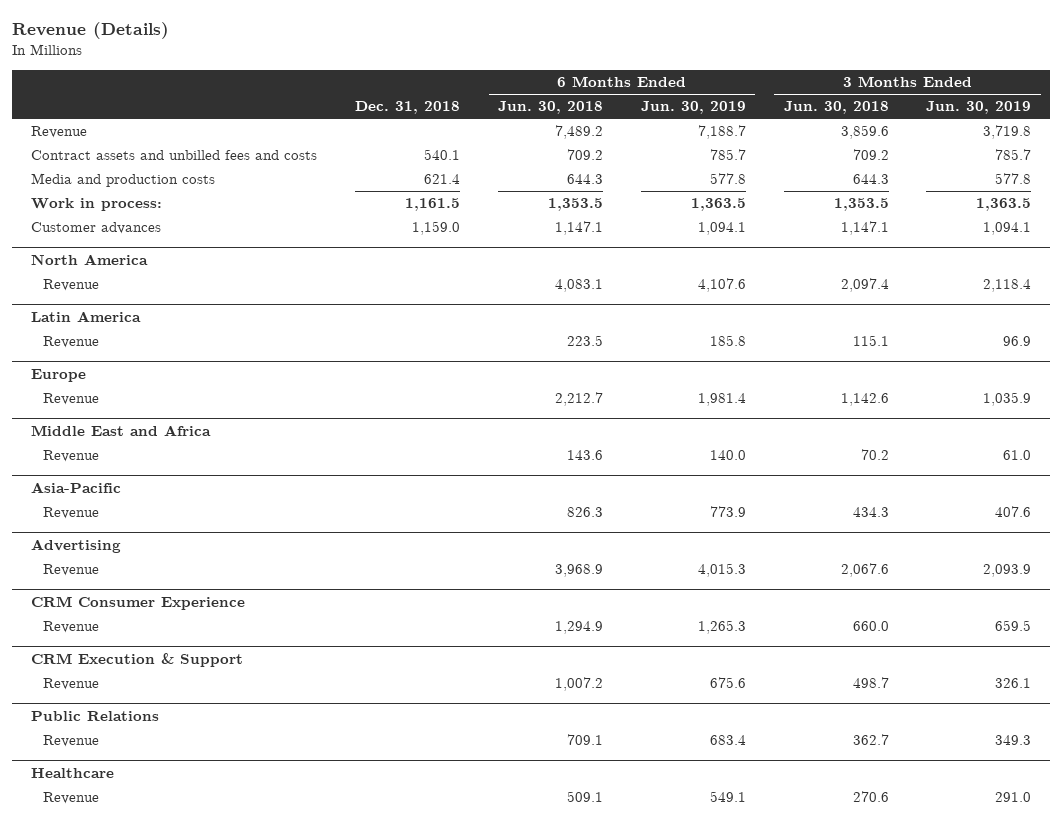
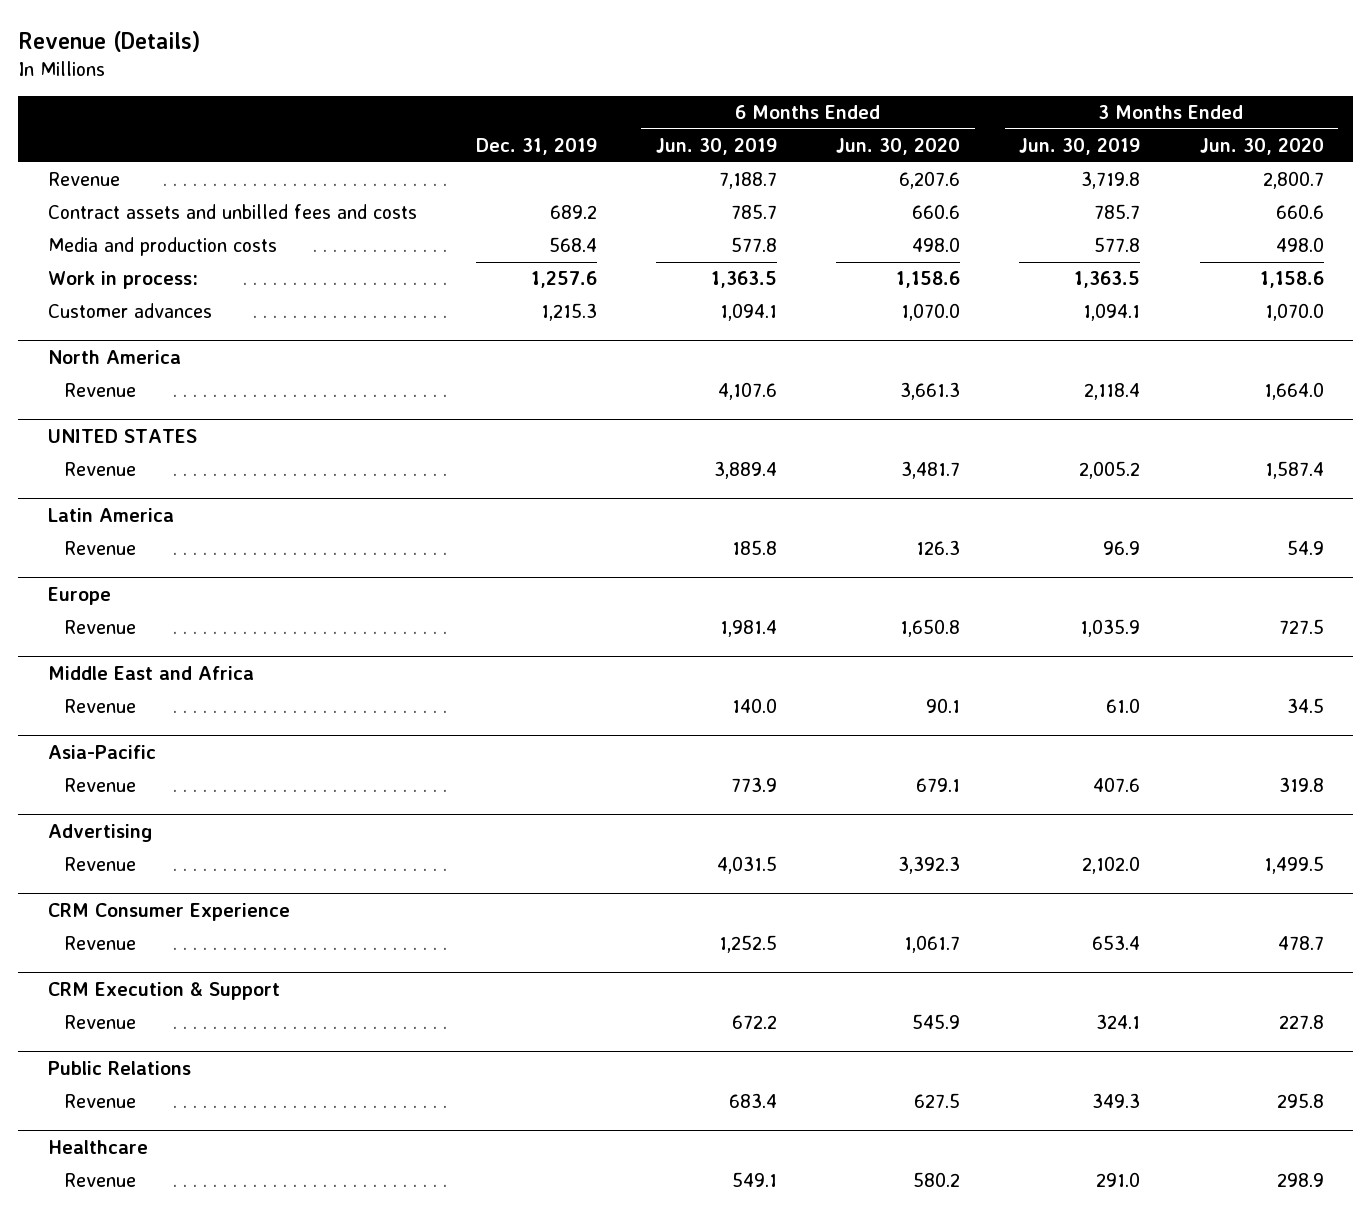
[355,101,461,115] Dec. 31, 2018 -> none
[498,101,604,115] Jun. 30, 2018 -> none
[783,101,889,115] Jun. 30, 2018 -> none
none -> [476,137,598,155] Dec. 31, 2019
none -> [836,137,961,155] Jun. 30, 2020
none -> [1199,137,1324,155] Jun. 30, 2020
none -> [48,428,198,443] UNITED STATES
none -> [64,462,137,477] Revenue
[697,563,746,578] 4,015.3 -> [717,856,778,875] 4,031.5
[983,564,1032,578] 2,093.9 -> [1082,856,1141,875] 2,102.0
[697,620,746,635] 1,265.3 -> [719,935,778,954] 1,252.5
[995,620,1032,632] 659.5 -> [1092,935,1141,951] 653.4
[709,677,746,689] 675.6 -> [732,1015,778,1030] 672.2
[995,678,1032,689] 326.1 -> [1096,1014,1141,1030] 324.1

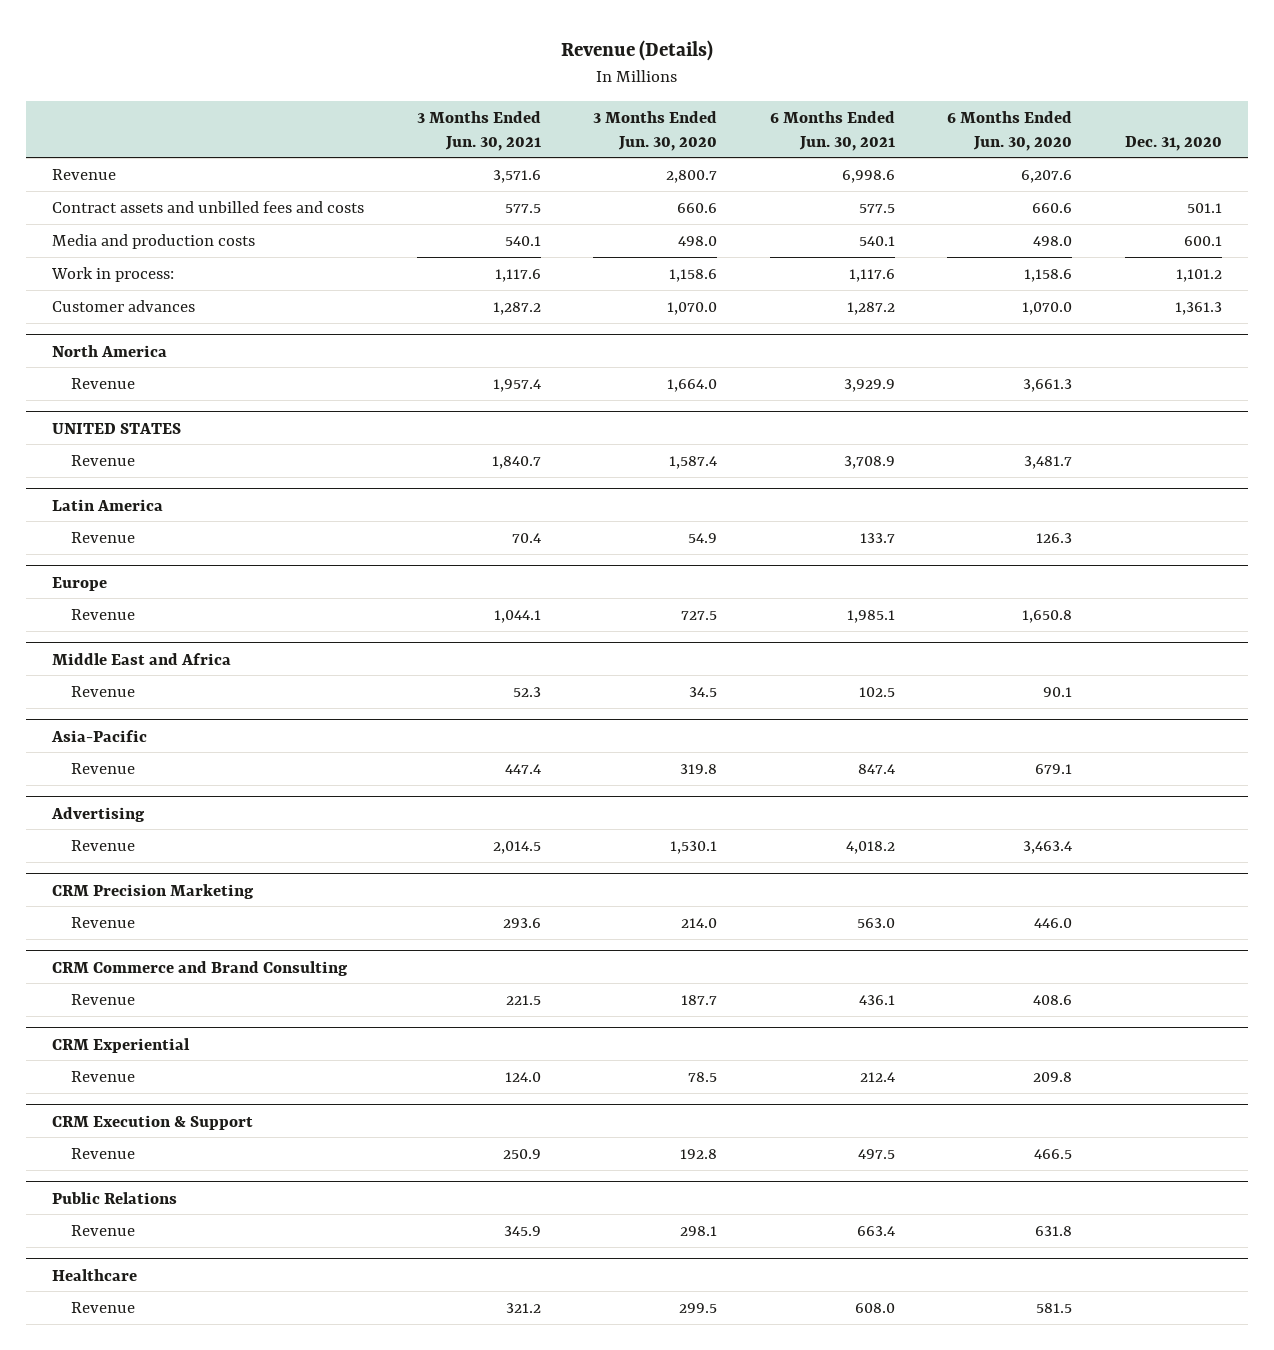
[476,137,598,155] Dec. 31, 2019 -> none
[656,137,778,155] Jun. 30, 2019 -> none
[1019,137,1141,155] Jun. 30, 2019 -> none
none -> [416,110,541,151] 3 Months Ended Jun. 30, 2021
none -> [769,110,895,151] 6 Months Ended Jun. 30, 2021
none -> [1124,135,1222,151] Dec. 31, 2020
[48,902,291,921] CRM Consumer Experience -> none
[898,856,961,875] 3,392.3 -> [1023,840,1073,854] 3,463.4
[1263,856,1324,875] 1,499.5 -> [670,840,718,854] 1,530.1
none -> [52,883,255,899] CRM Precision Marketing
[904,935,961,954] 1,061.7 -> [1034,917,1073,928] 446.0
[1277,936,1324,951] 478.7 -> [681,917,718,928] 214.0
none -> [52,960,349,976] CRM Commerce and Brand Consulting
none -> [70,993,135,1005] Revenue
none -> [52,1037,191,1053] CRM Experiential
none -> [70,1070,135,1082] Revenue
[912,1014,961,1030] 545.9 -> [1034,1148,1073,1159] 466.5
[1278,1015,1324,1030] 227.8 -> [680,1148,718,1159] 192.8
[914,1093,961,1109] 627.5 -> [1035,1225,1073,1236] 631.8
[1276,1093,1324,1109] 295.8 -> [680,1225,718,1236] 298.1
[913,1172,961,1188] 580.2 -> [1036,1302,1073,1313] 581.5
[1276,1173,1324,1188] 298.9 -> [679,1302,718,1313] 299.5

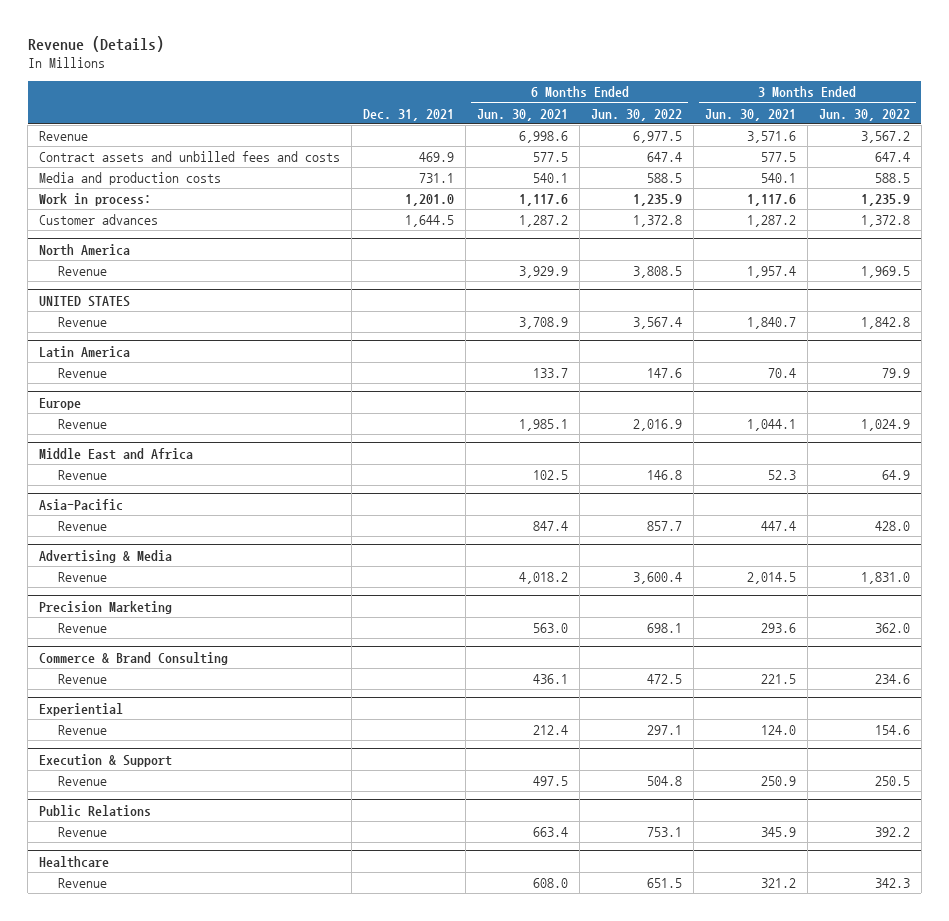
[593,110,718,151] 3 Months Ended Jun. 30, 2020 -> none
[947,110,1073,151] 6 Months Ended Jun. 30, 2020 -> none
[1124,135,1222,151] Dec. 31, 2020 -> none
none -> [363,108,455,121] Dec. 31, 2021
none -> [591,108,683,121] Jun. 30, 2022
none -> [818,108,910,121] Jun. 30, 2022
[51,806,146,822] Advertising -> [39,549,173,563] Advertising & Media
[52,883,255,899] CRM Precision Marketing -> [39,600,173,614] Precision Marketing
[52,960,349,976] CRM Commerce and Brand Consulting -> [39,651,229,665] Commerce & Brand Consulting
[52,1037,191,1053] CRM Experiential -> [39,702,124,716] Experiential
[52,1114,254,1130] CRM Execution & Support -> [39,753,173,767] Execution & Support

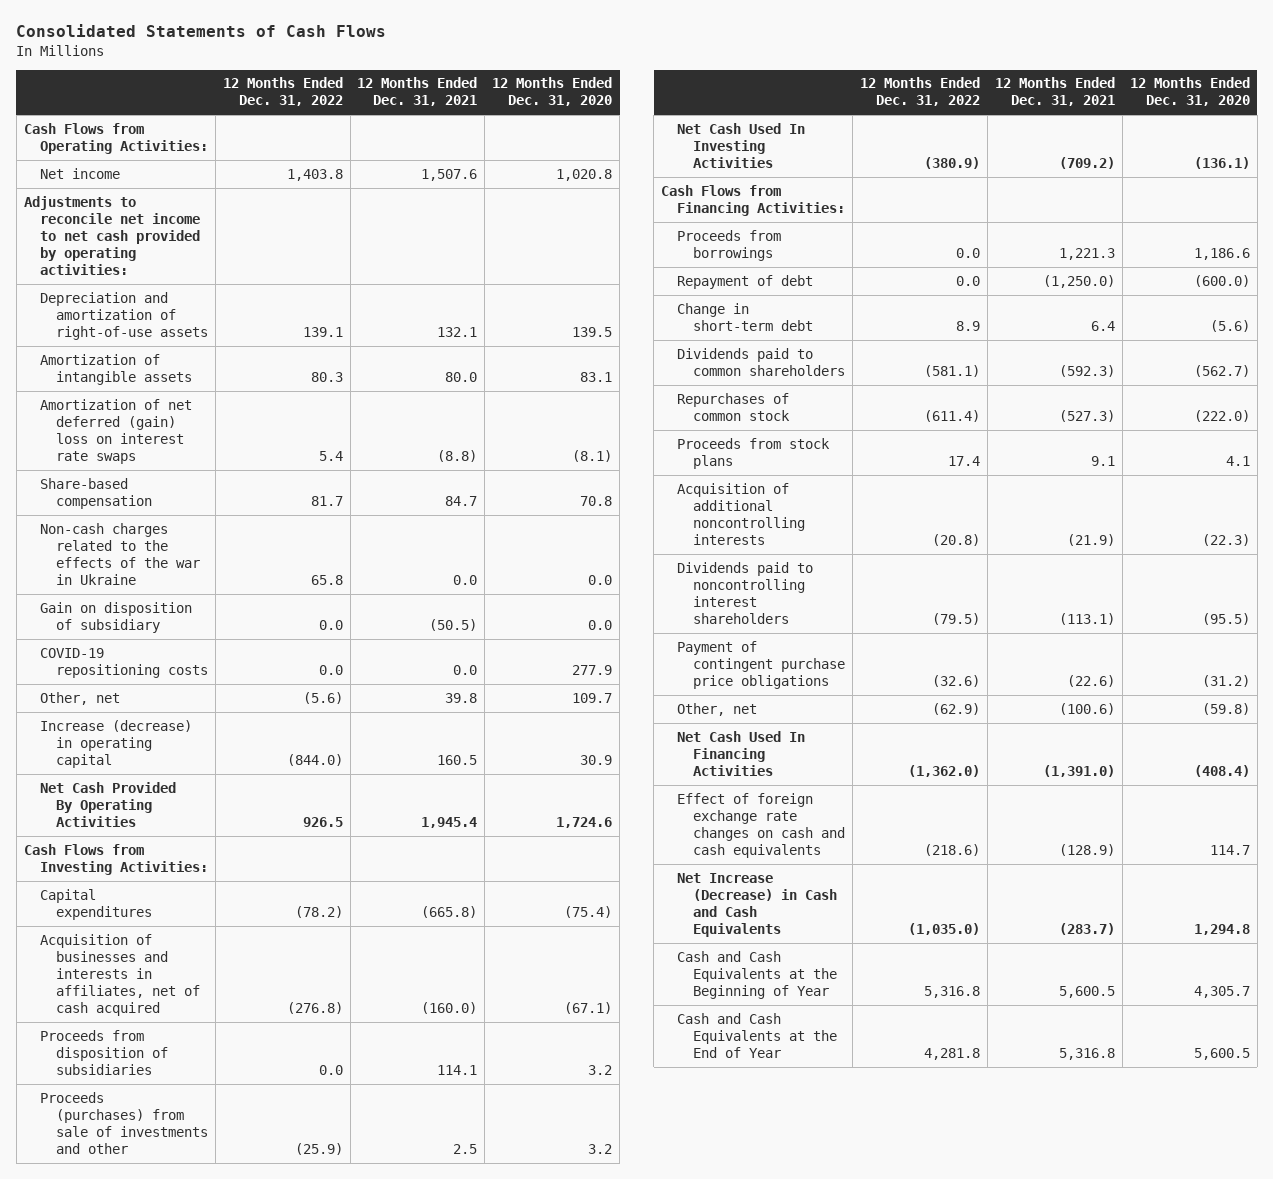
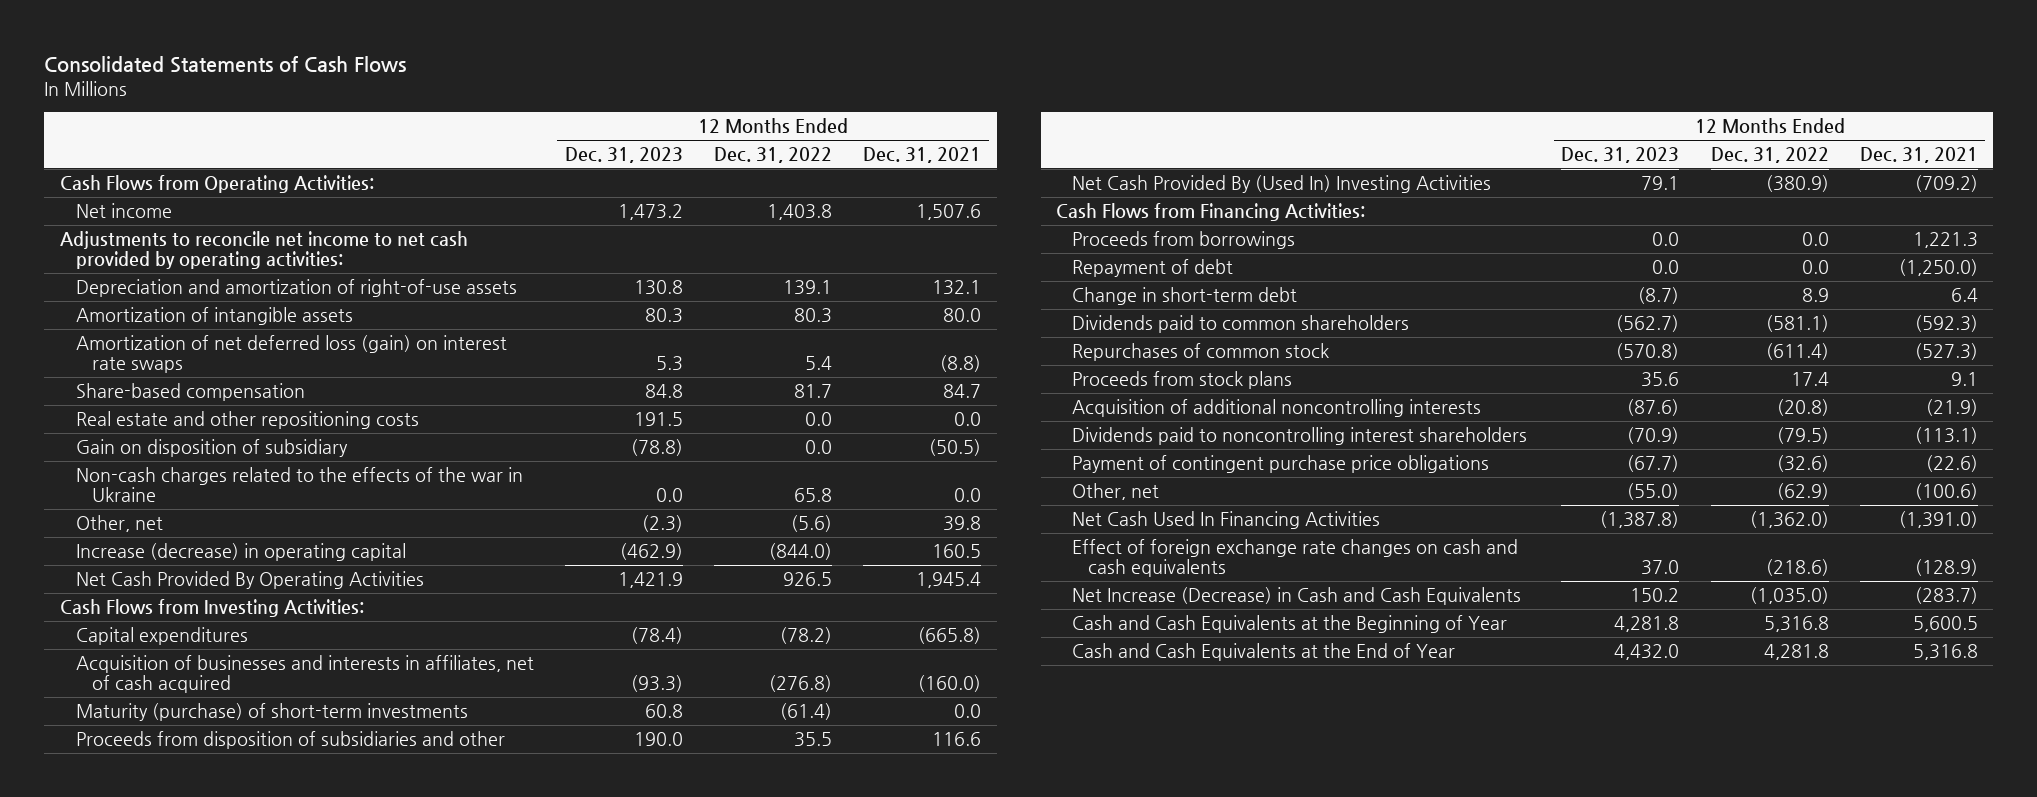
[492,77,613,107] 12 Months Ended Dec. 31, 2020 -> none
none -> [565,147,684,164] Dec. 31, 2023
[39,398,192,464] Amortization of net deferred (gain) loss on interest rate swaps -> [75,334,507,374] Amortization of net deferred loss (gain) on interest rate swaps
none -> [75,410,419,429] Real estate and other repositioning costs
[39,647,208,678] COVID-19 repositioning costs -> none
[39,522,200,585] Non-cash charges related to the effects of the war in Ukraine -> [75,466,523,503] Non-cash charges related to the effects of the war in Ukraine
[39,1029,168,1075] Proceeds from disposition of subsidiaries -> none
none -> [75,702,468,721] Maturity (purchase) of short-term investments
[39,1091,208,1154] Proceeds (purchases) from sale of investments and other -> [75,730,505,749] Proceeds from disposition of subsidiaries and other
[294,1142,343,1155] (25.9) -> [794,731,833,747] 35.5
[453,1143,478,1154] 2.5 -> [932,731,982,746] 116.6
[677,122,806,168] Net Cash Used In Investing Activities -> [1072,174,1492,193] Net Cash Provided By (Used In) Investing Activities

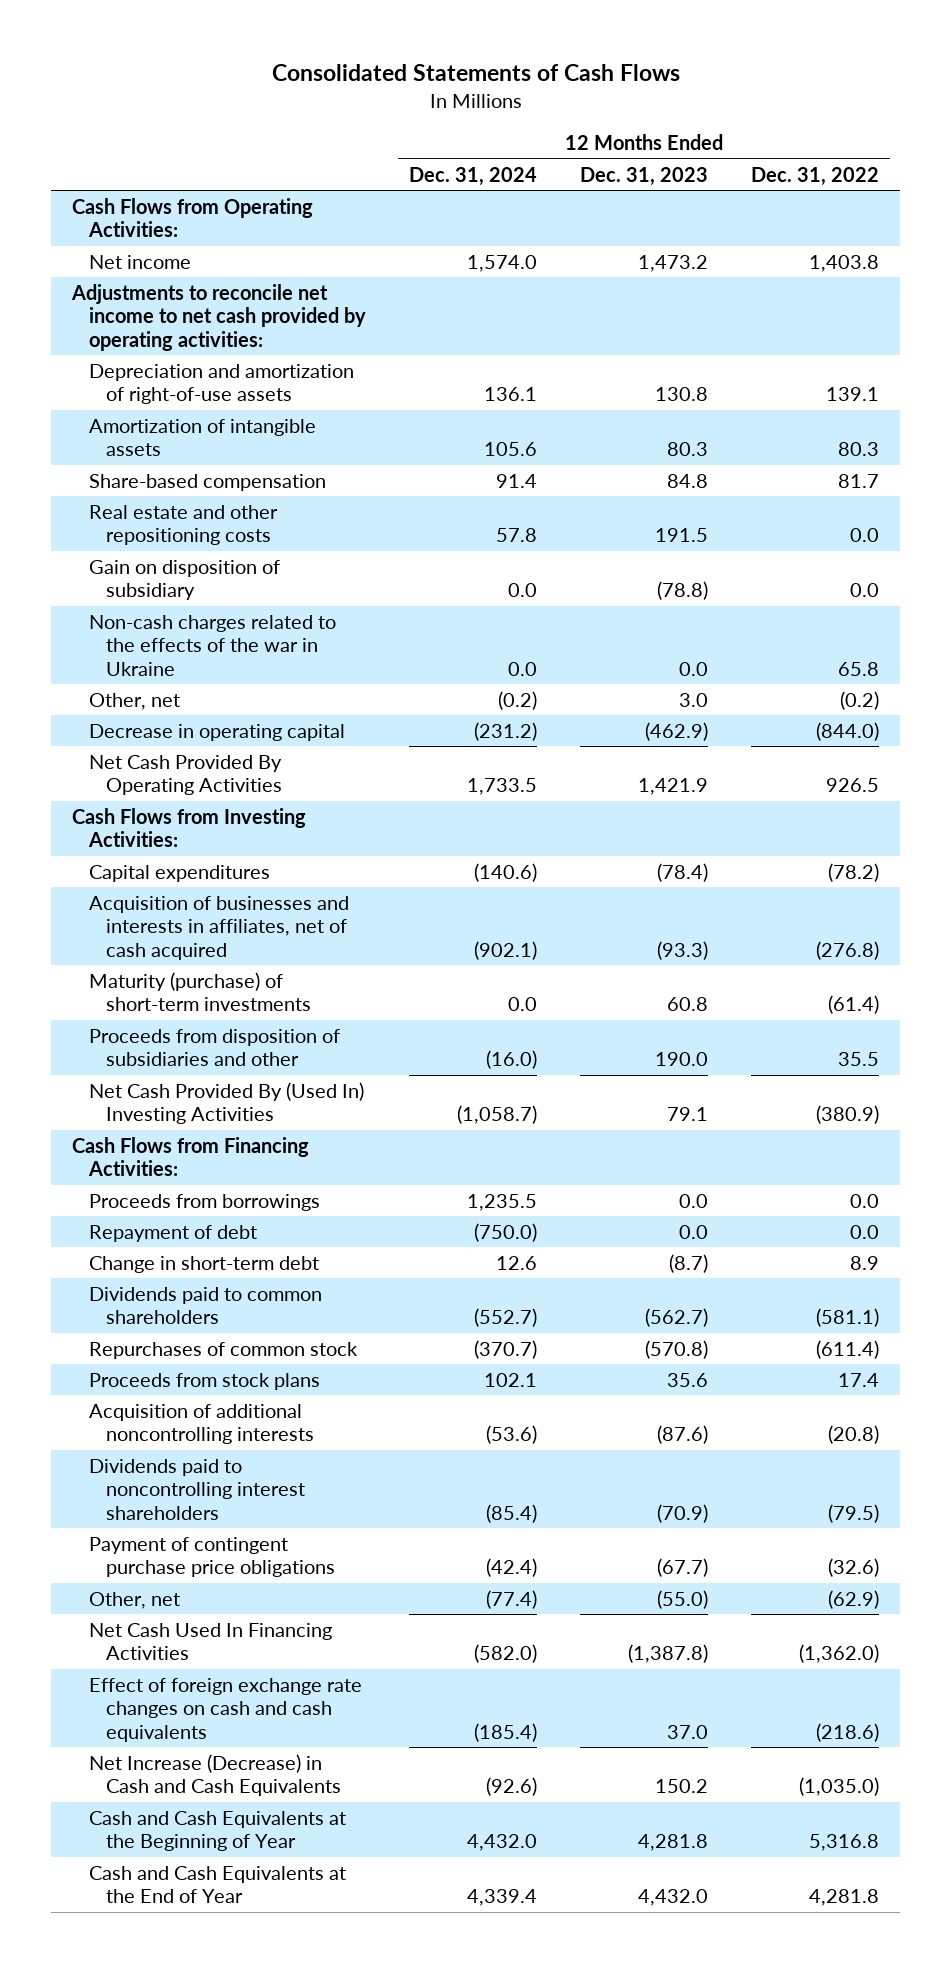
[863,147,982,164] Dec. 31, 2021 -> none
none -> [409,166,538,186] Dec. 31, 2024
[75,334,507,374] Amortization of net deferred loss (gain) on interest rate swaps -> none
[642,514,684,532] (2.3) -> [678,692,708,707] 3.0
[791,514,833,532] (5.6) -> [839,690,879,710] (0.2)
[75,542,406,561] Increase (decrease) in operating capital -> [89,723,346,741] Decrease in operating capital

